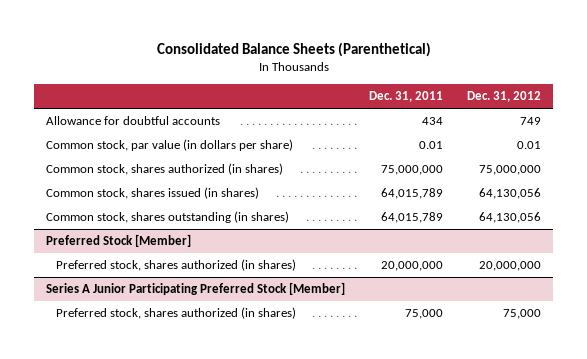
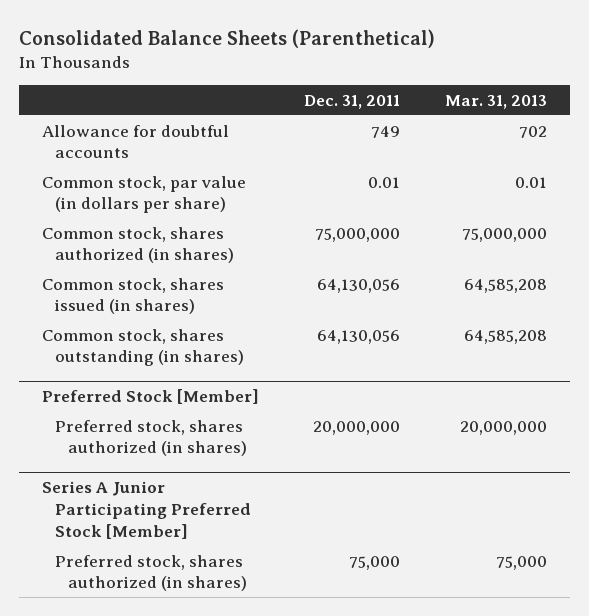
[467,91,542,103] Dec. 31, 2012 -> none
none -> [445,94,548,109] Mar. 31, 2013
[422,117,444,126] 434 -> [371,125,401,138] 749
[381,188,444,200] 64,015,789 -> [317,278,401,293] 64,130,056
[381,212,444,224] 64,015,789 -> [317,329,401,344] 64,130,056

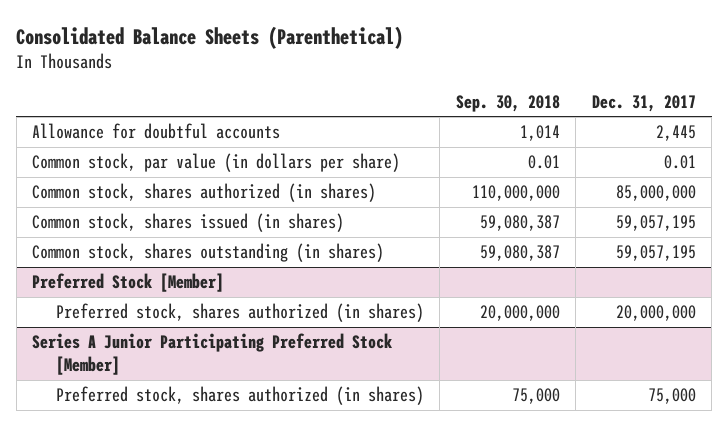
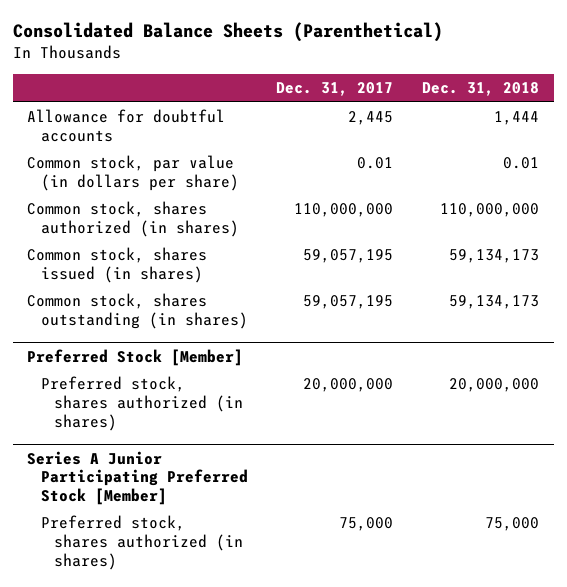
[455,94,560,112] Sep. 30, 2018 -> none
none -> [422,82,540,97] Dec. 31, 2018
[615,185,696,202] 85,000,000 -> [294,203,394,218] 110,000,000

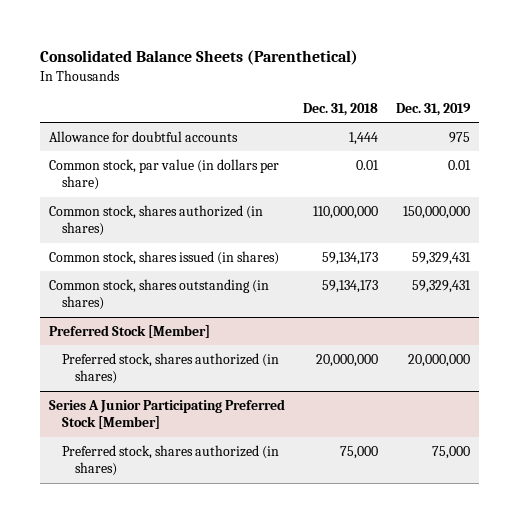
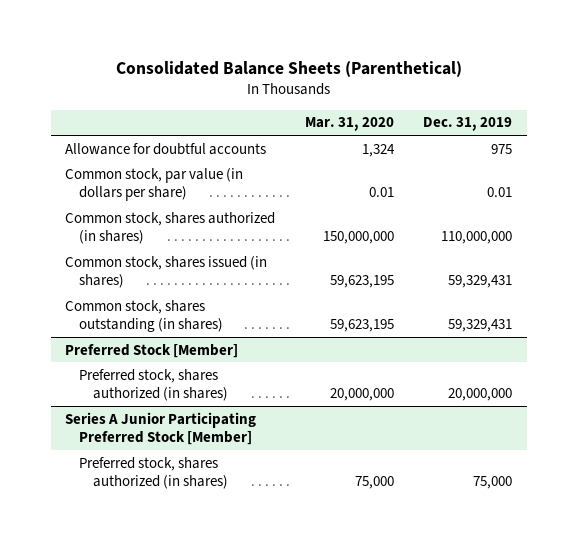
[303,103,379,117] Dec. 31, 2018 -> none
none -> [304,117,394,132] Mar. 31, 2020
[402,205,470,219] 150,000,000 -> [441,231,513,245] 110,000,000

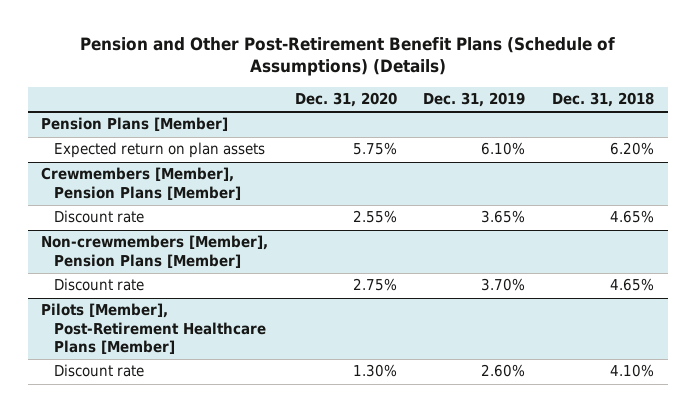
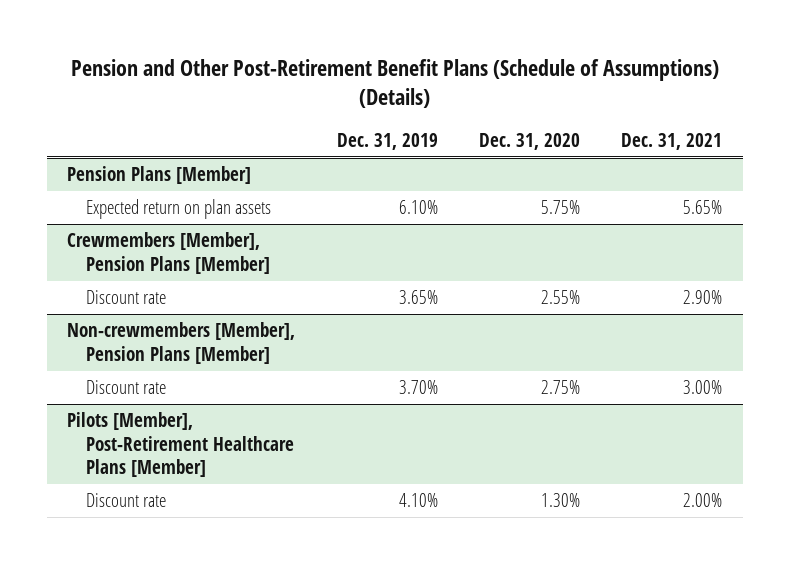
[552,92,655,108] Dec. 31, 2018 -> none
none -> [621,132,723,150] Dec. 31, 2021
[481,364,526,378] 2.60% -> [398,493,438,508] 4.10%

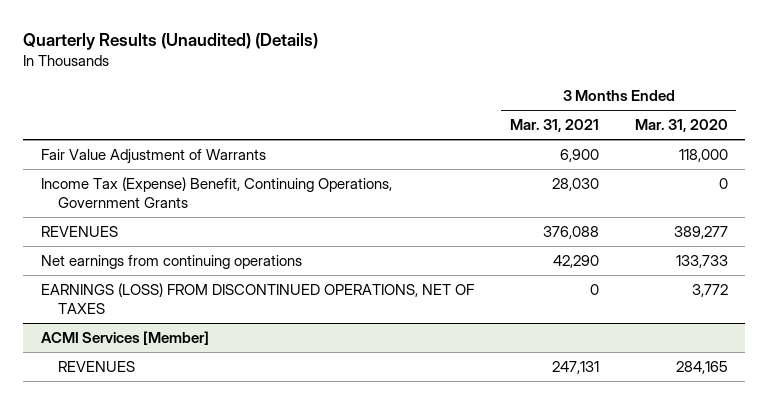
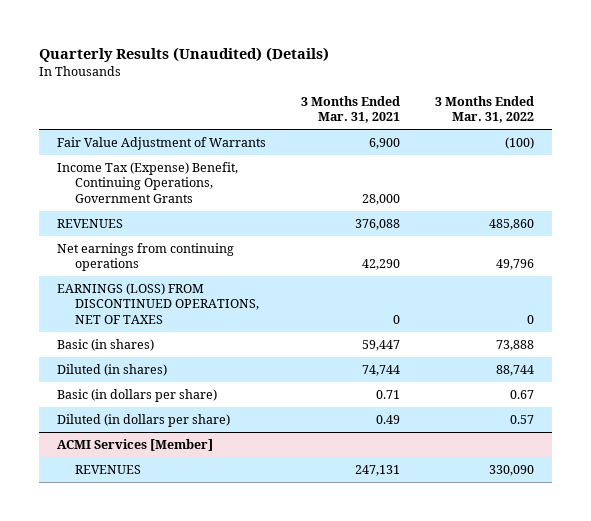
[634,119,728,133] Mar. 31, 2020 -> none
none -> [435,95,535,124] 3 Months Ended Mar. 31, 2022
[551,177,599,191] 28,030 -> [362,193,401,205] 28,000
none -> [56,338,154,351] Basic (in shares)
none -> [56,363,167,376] Diluted (in shares)
none -> [56,388,217,402] Basic (in dollars per share)
none -> [56,413,230,427] Diluted (in dollars per share)

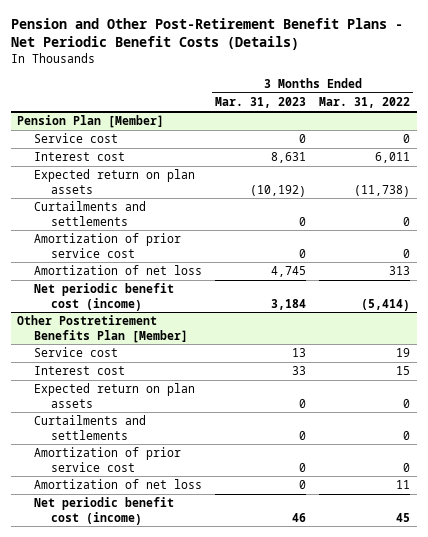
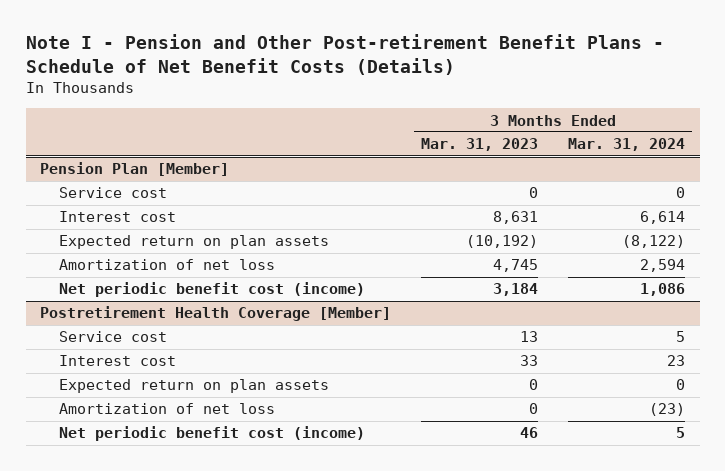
[11,18,404,51] Pension and Other Post-Retirement Benefit Plans - Net Periodic Benefit Costs (Details) -> [25,34,664,75] Note I - Pension and Other Post-retirement Benefit Plans - Schedule of Net Benefit Costs (Details)
[319,97,411,109] Mar. 31, 2022 -> none
none -> [567,138,685,152] Mar. 31, 2024
[34,201,147,226] Curtailments and settlements -> none
[34,233,182,258] Amortization of prior service cost -> none
[17,315,189,343] Other Postretirement Benefits Plan [Member] -> none
none -> [40,306,392,322] Postretirement Health Coverage [Member]
[34,415,147,440] Curtailments and settlements -> none
[34,447,182,472] Amortization of prior service cost -> none

